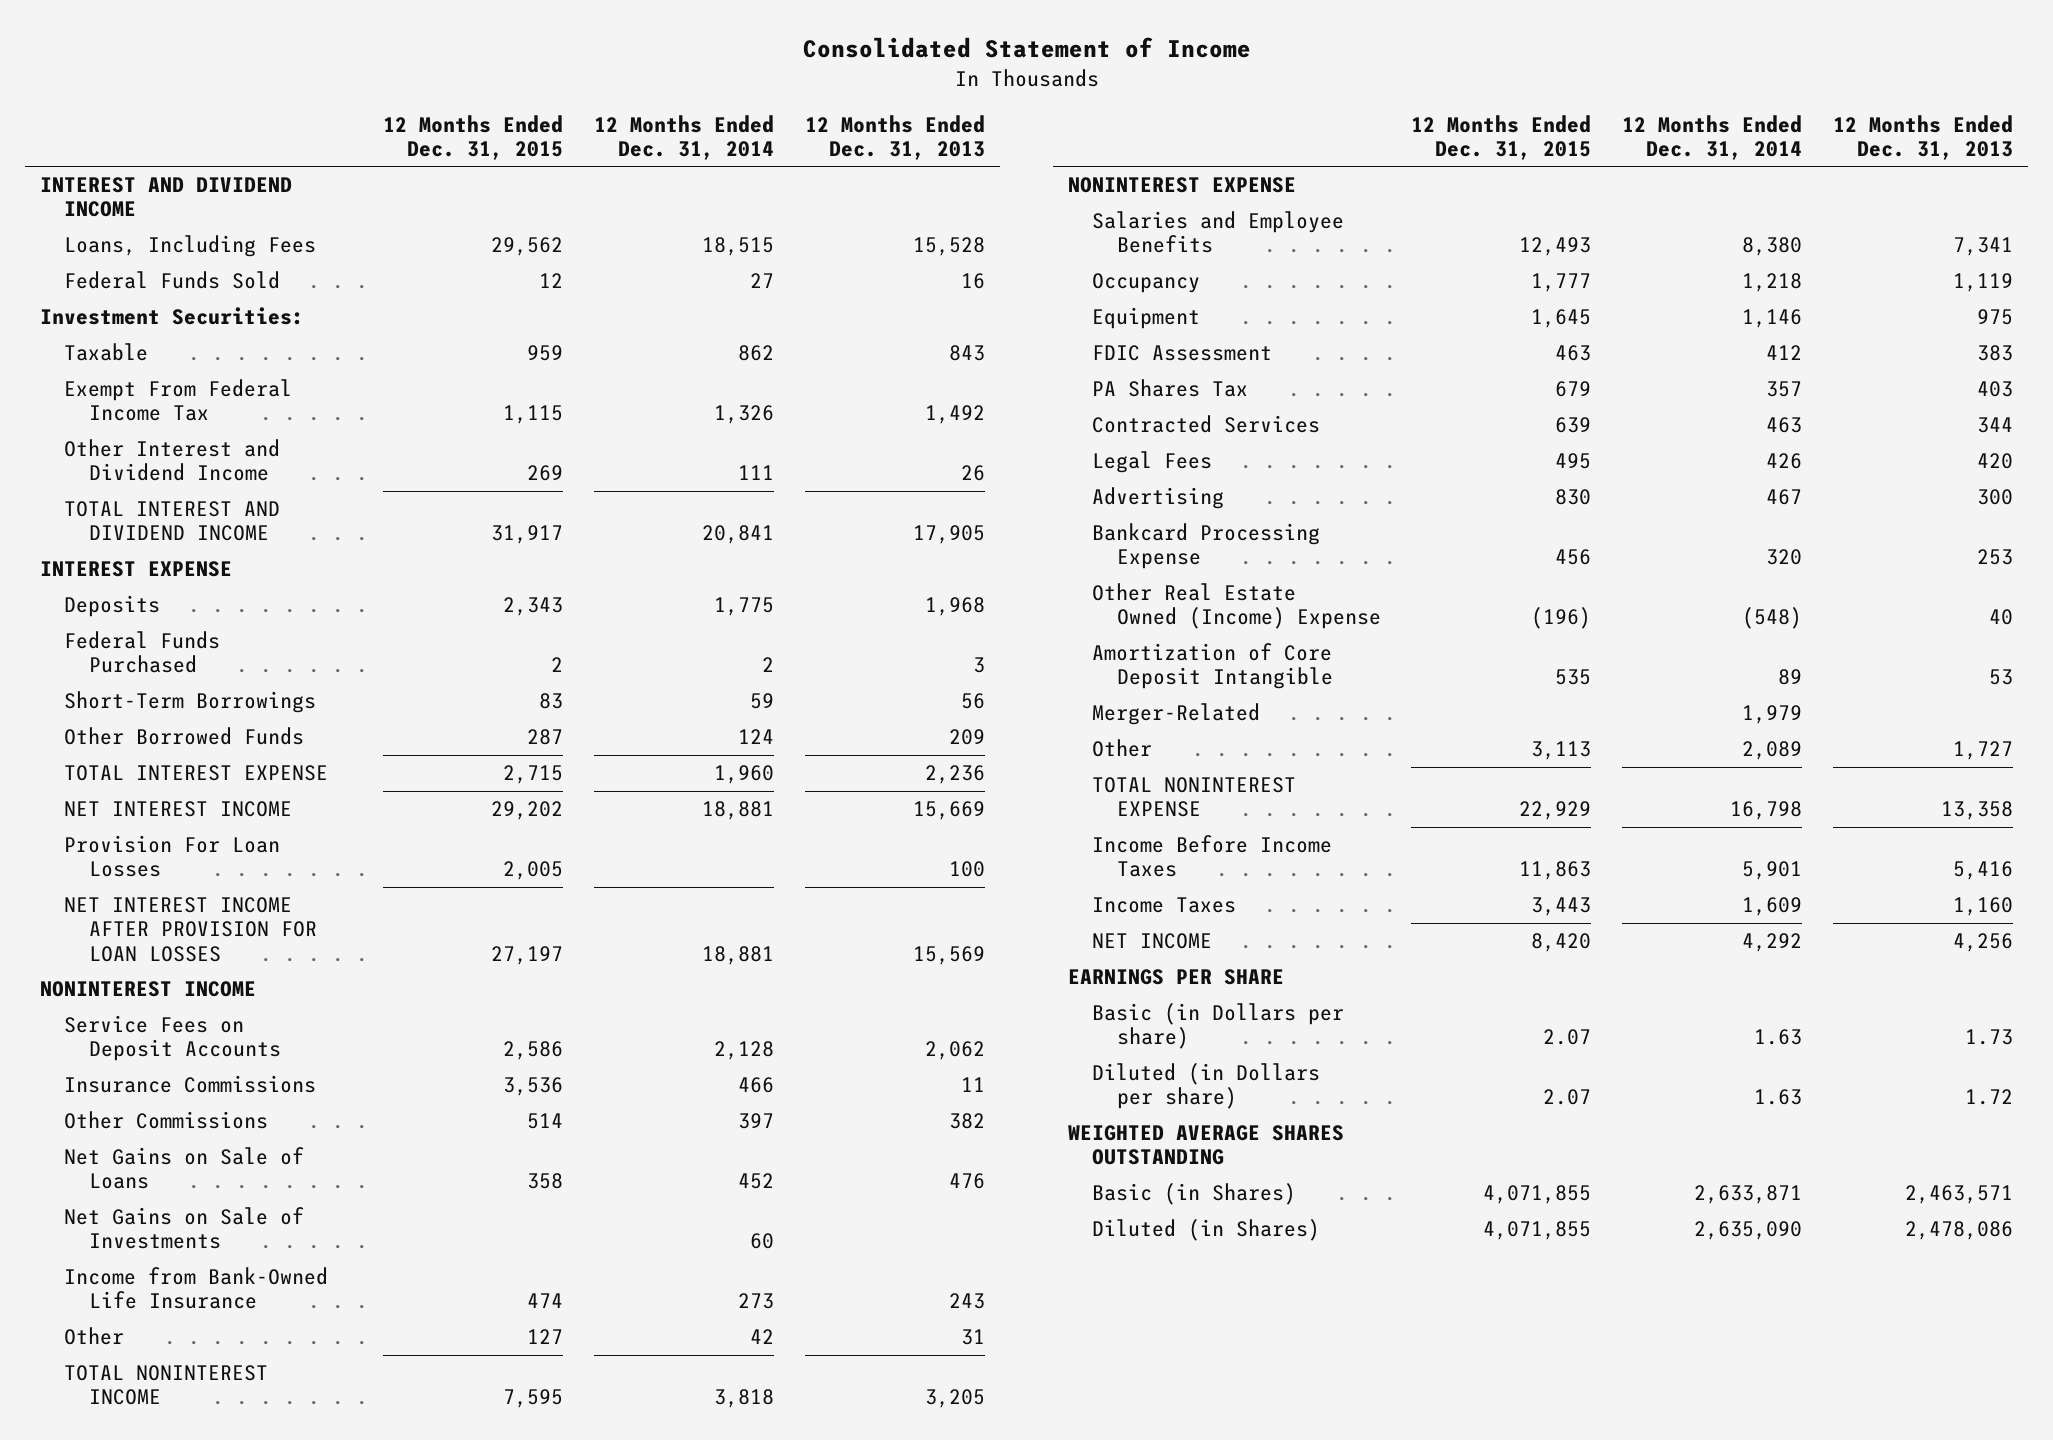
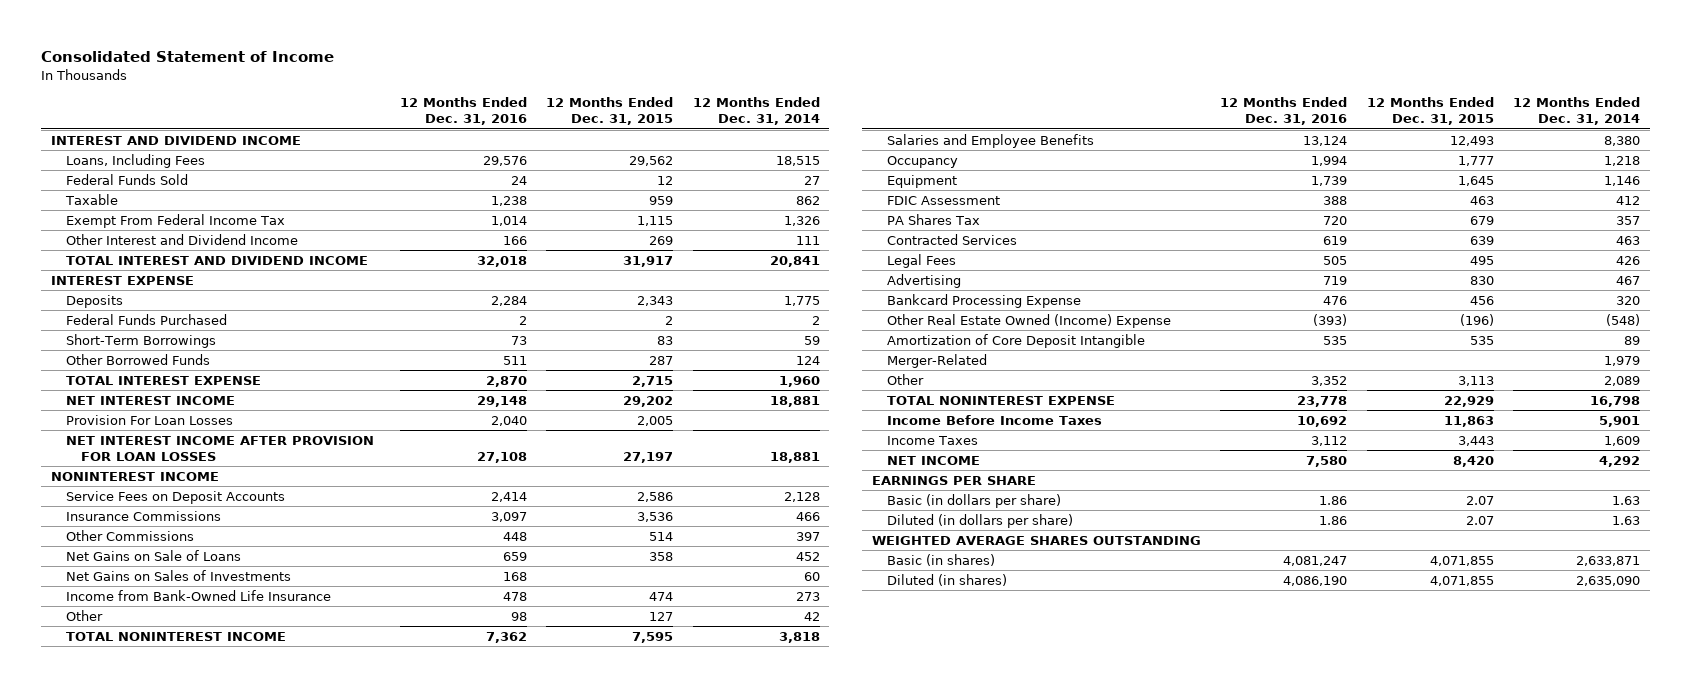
[804,114,985,161] 12 Months Ended Dec. 31, 2013 -> none
none -> [399,97,527,126] 12 Months Ended Dec. 31, 2016
[40,307,305,326] Investment Securities: -> none
[64,1207,305,1250] Net Gains on Sale of Investments -> [66,569,292,581] Net Gains on Sales of Investments
[1068,177,1297,194] NONINTEREST EXPENSE -> none
[1092,1003,1345,1050] Basic (in Dollars per share) -> [887,493,1062,508] Basic (in dollars per share)
[1092,1063,1321,1110] Diluted (in Dollars per share) -> [887,513,1074,528] Diluted (in dollars per share)
[1092,1183,1297,1206] Basic (in Shares) -> [887,553,996,566] Basic (in shares)
[1092,1219,1321,1242] Diluted (in Shares) -> [887,573,1008,586] Diluted (in shares)

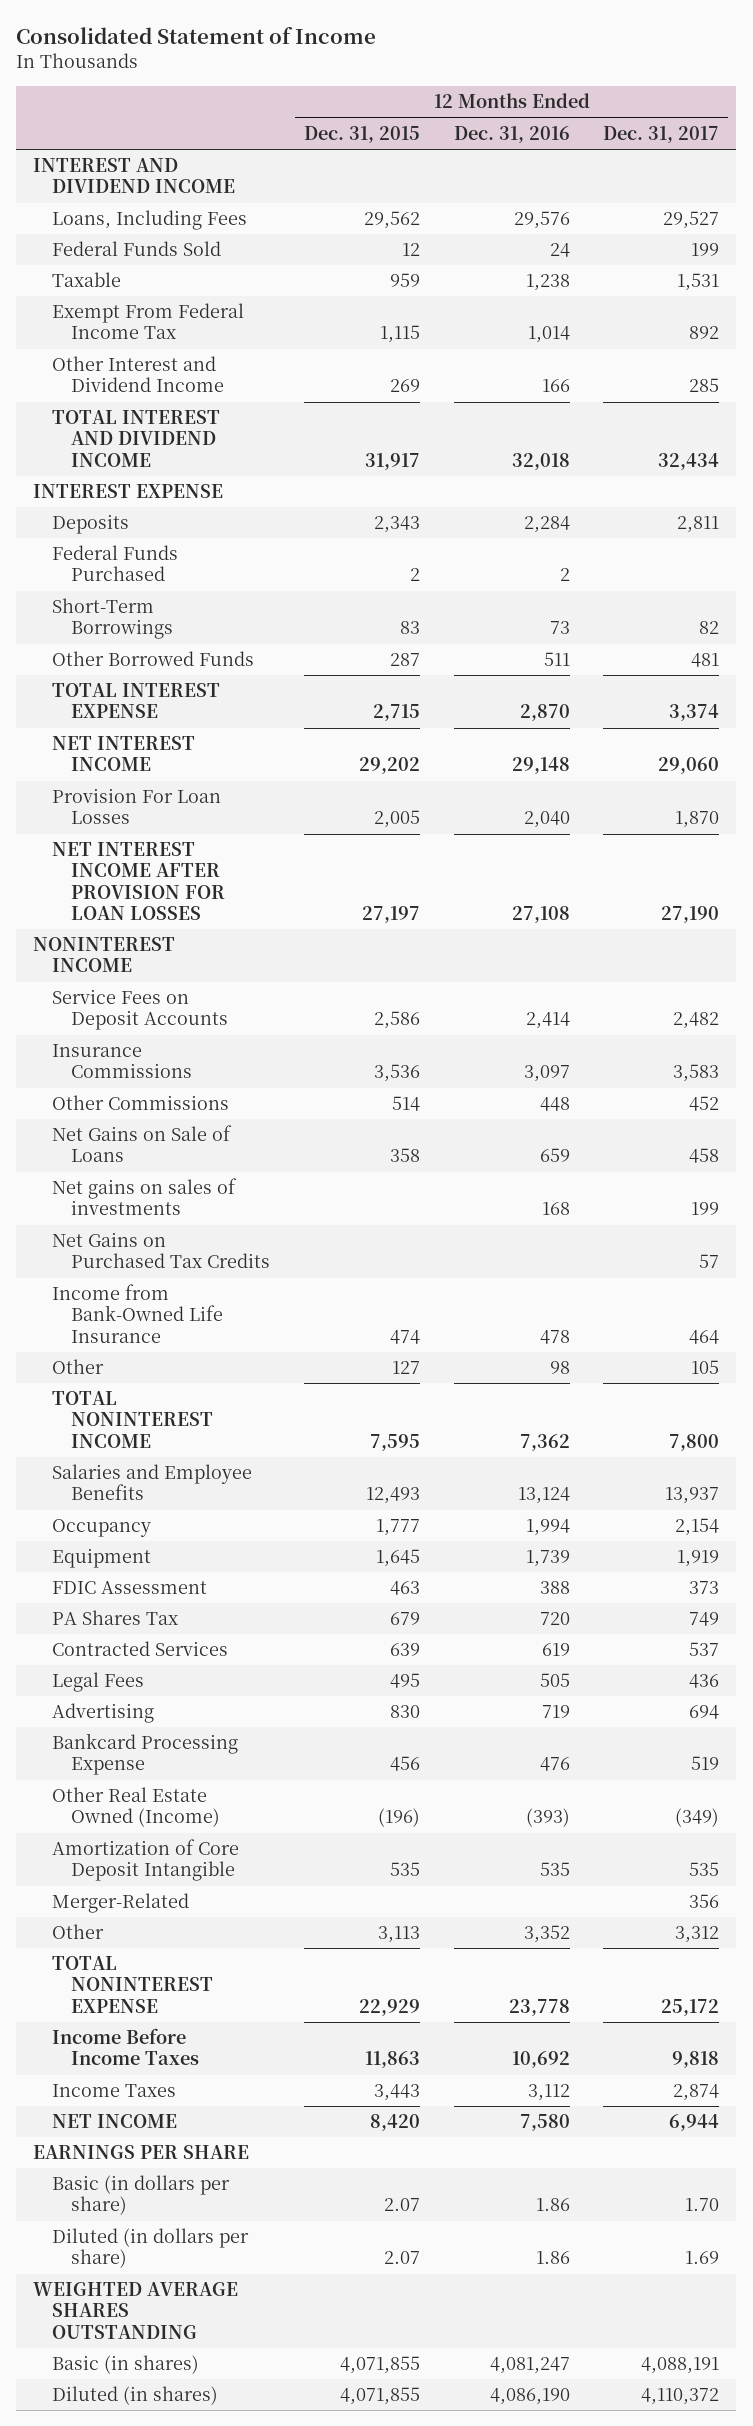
[692,97,820,126] 12 Months Ended Dec. 31, 2014 -> none
none -> [603,125,720,143] Dec. 31, 2017
[66,569,292,581] Net Gains on Sales of Investments -> [52,1178,238,1216] Net gains on sales of investments
none -> [52,1232,270,1269] Net Gains on Purchased Tax Credits
[887,313,1172,328] Other Real Estate Owned (Income) Expense -> [52,1787,220,1828] Other Real Estate Owned (Income)

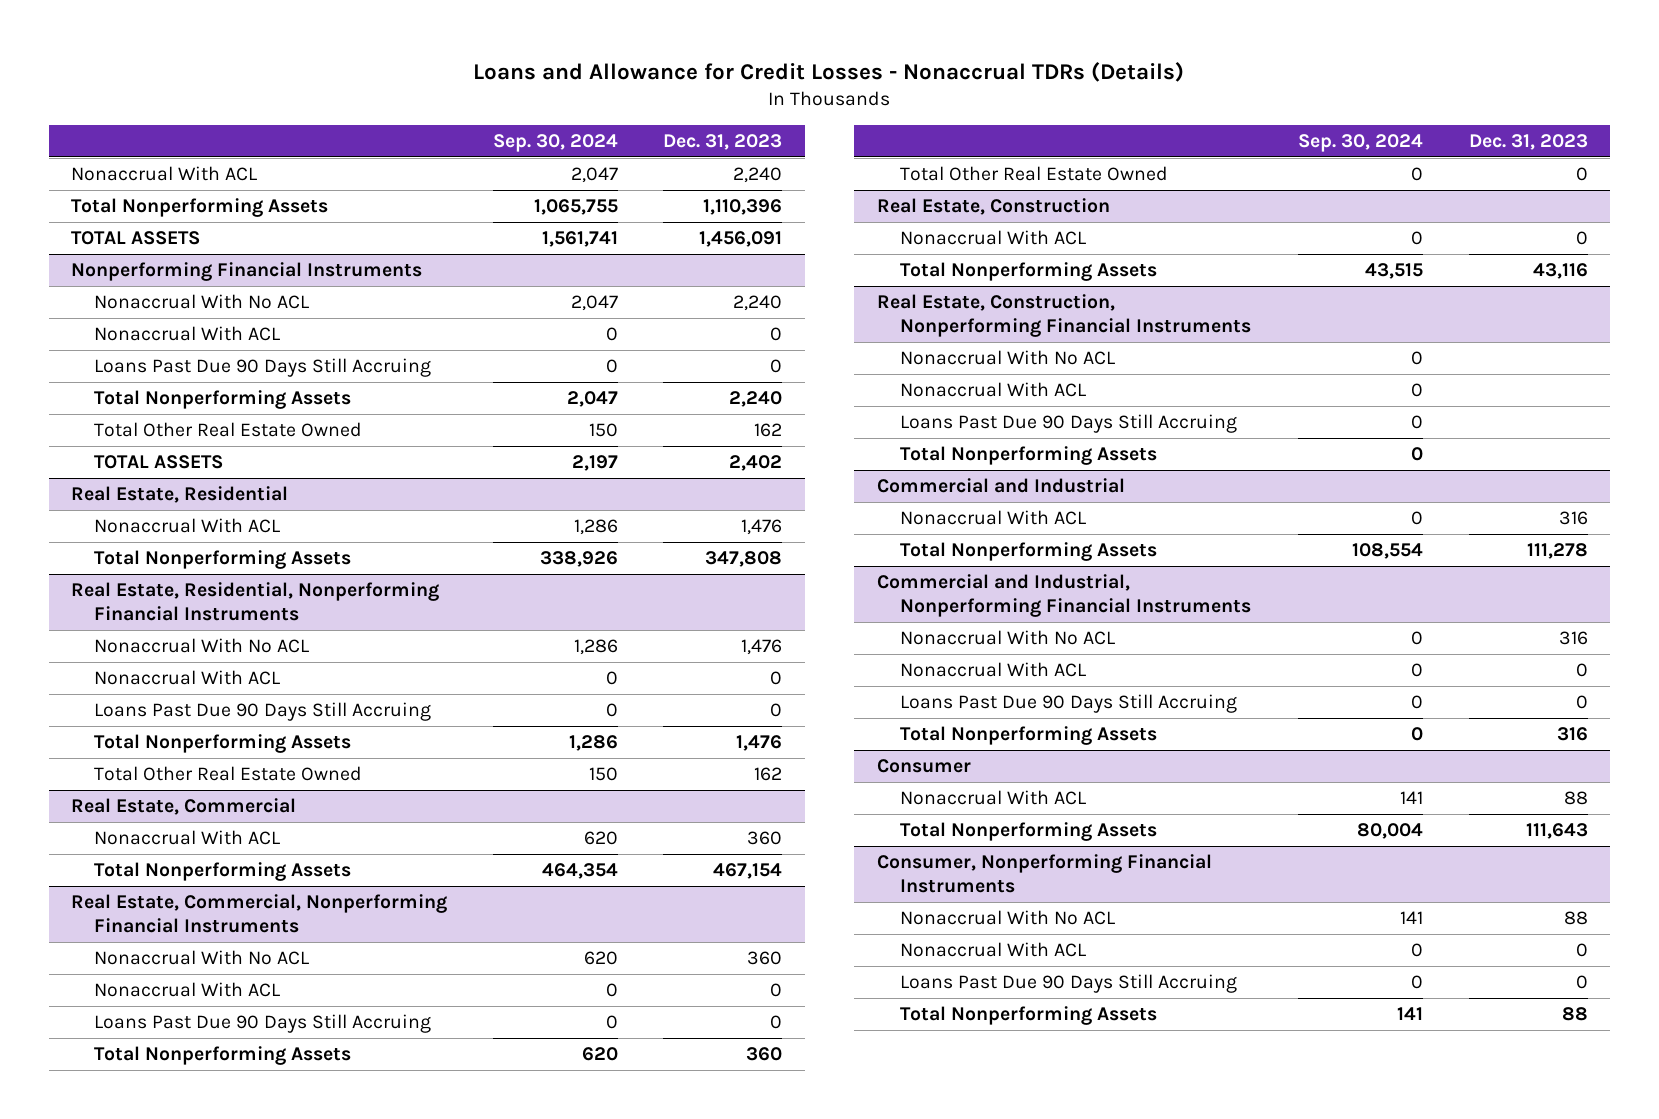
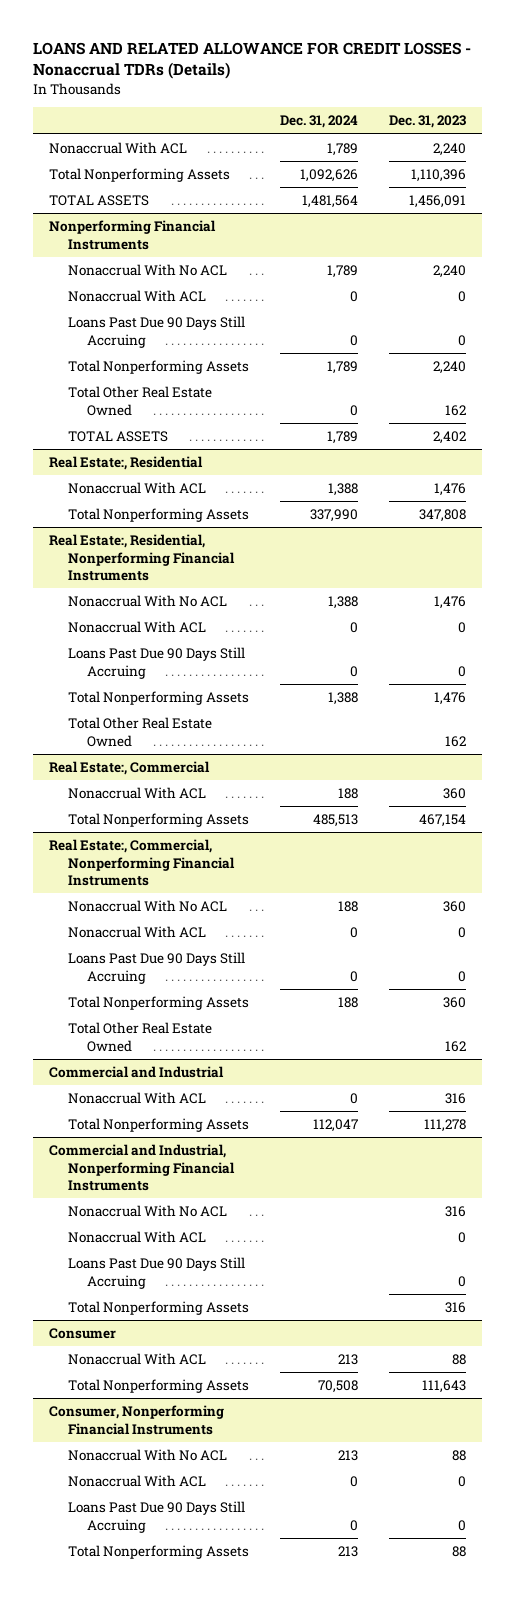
[473,61,1185,82] Loans and Allowance for Credit Losses - Nonaccrual TDRs (Details) -> [32,42,471,80] LOANS AND RELATED ALLOWANCE FOR CREDIT LOSSES - Nonaccrual TDRs (Details)
[492,134,618,153] Sep. 30, 2024 -> none
none -> [280,115,359,129] Dec. 31, 2024
[71,486,289,504] Real Estate, Residential -> [48,456,203,471] Real Estate:, Residential
[71,582,440,622] Real Estate, Residential, Nonperforming Financial Instruments -> [48,534,235,582] Real Estate:, Residential, Nonperforming Financial Instruments
[71,798,297,816] Real Estate, Commercial -> [48,761,210,776] Real Estate:, Commercial
[71,894,448,934] Real Estate, Commercial, Nonperforming Financial Instruments -> [48,839,235,887] Real Estate:, Commercial, Nonperforming Financial Instruments
[876,198,1110,216] Real Estate, Construction -> none
[899,230,1086,246] Nonaccrual With ACL -> none
[899,262,1157,282] Total Nonperforming Assets -> none
[876,294,1251,338] Real Estate, Construction, Nonperforming Financial Instruments -> none
[899,350,1115,366] Nonaccrual With No ACL -> none
[899,382,1086,398] Nonaccrual With ACL -> none
[899,414,1237,434] Loans Past Due 90 Days Still Accruing -> none
[899,446,1157,466] Total Nonperforming Assets -> none
[1575,167,1588,182] 0 -> [445,1040,467,1052] 162

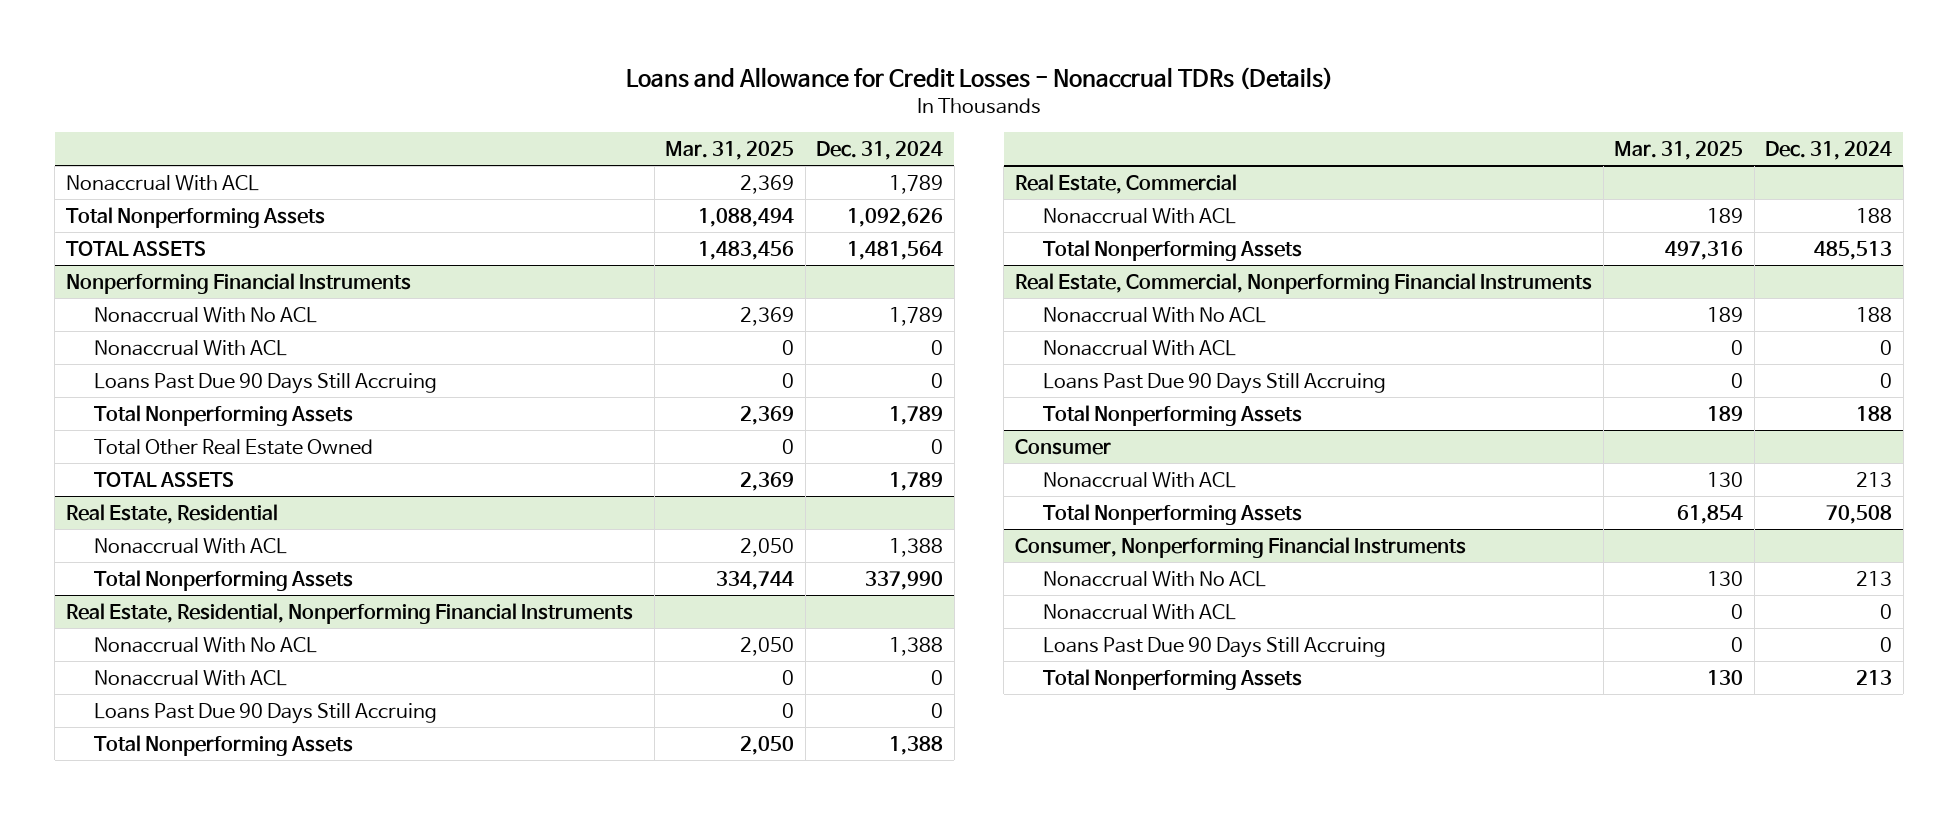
[32,42,471,80] LOANS AND RELATED ALLOWANCE FOR CREDIT LOSSES - Nonaccrual TDRs (Details) -> [626,66,1334,90] Loans and Allowance for Credit Losses - Nonaccrual TDRs (Details)
[389,115,467,129] Dec. 31, 2023 -> none
none -> [665,141,795,161] Mar. 31, 2025
[48,456,203,471] Real Estate:, Residential -> [65,503,278,524] Real Estate, Residential
[48,534,235,582] Real Estate:, Residential, Nonperforming Financial Instruments -> [65,602,633,624] Real Estate, Residential, Nonperforming Financial Instruments
[67,717,212,747] Total Other Real Estate Owned -> none
[48,761,210,776] Real Estate:, Commercial -> [1015,173,1238,194] Real Estate, Commercial
[48,839,235,887] Real Estate:, Commercial, Nonperforming Financial Instruments -> [1015,272,1593,294] Real Estate, Commercial, Nonperforming Financial Instruments
[67,1022,212,1052] Total Other Real Estate Owned -> none
[48,1066,224,1079] Commercial and Industrial -> none
[67,1092,206,1105] Nonaccrual With ACL -> none
[67,1118,249,1133] Total Nonperforming Assets -> none
[48,1144,235,1192] Commercial and Industrial, Nonperforming Financial Instruments -> none
[67,1205,227,1218] Nonaccrual With No ACL -> none
[67,1231,206,1244] Nonaccrual With ACL -> none
[67,1257,245,1289] Loans Past Due 90 Days Still Accruing -> none
[67,1301,249,1316] Total Nonperforming Assets -> none

